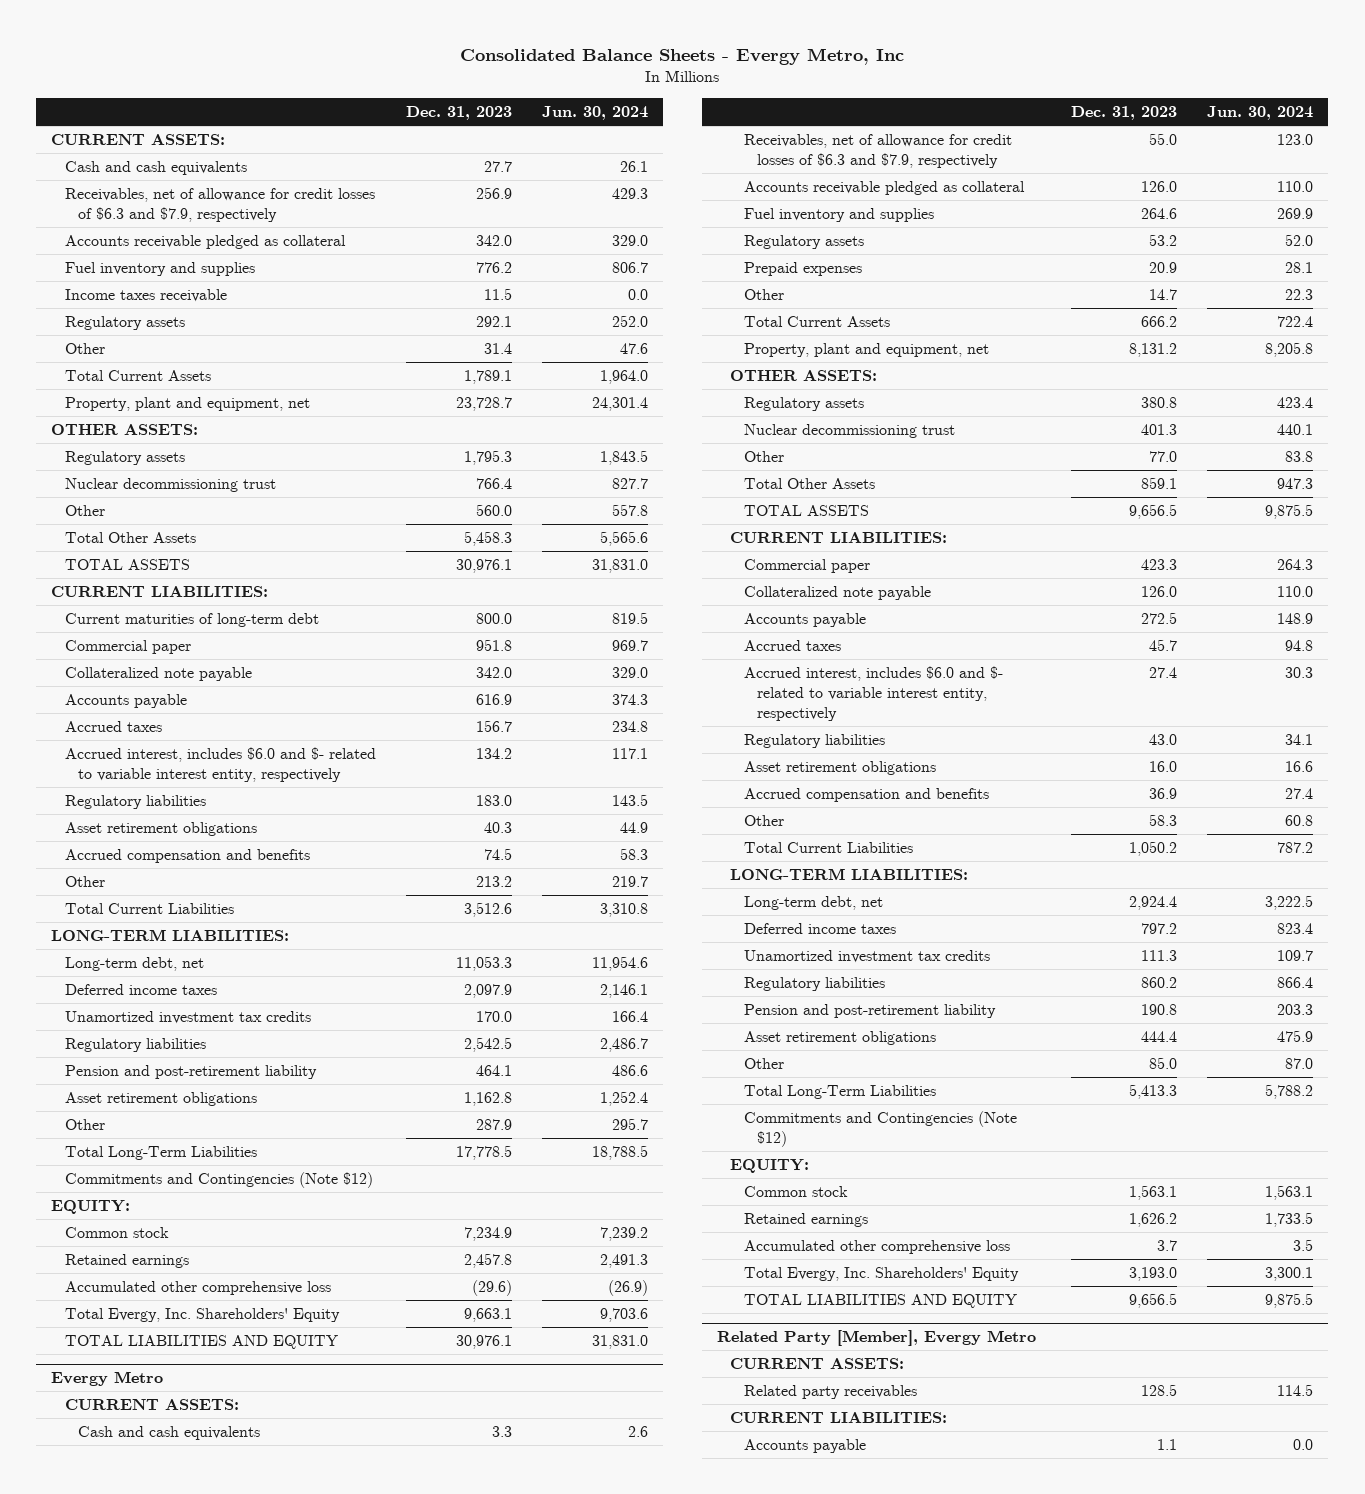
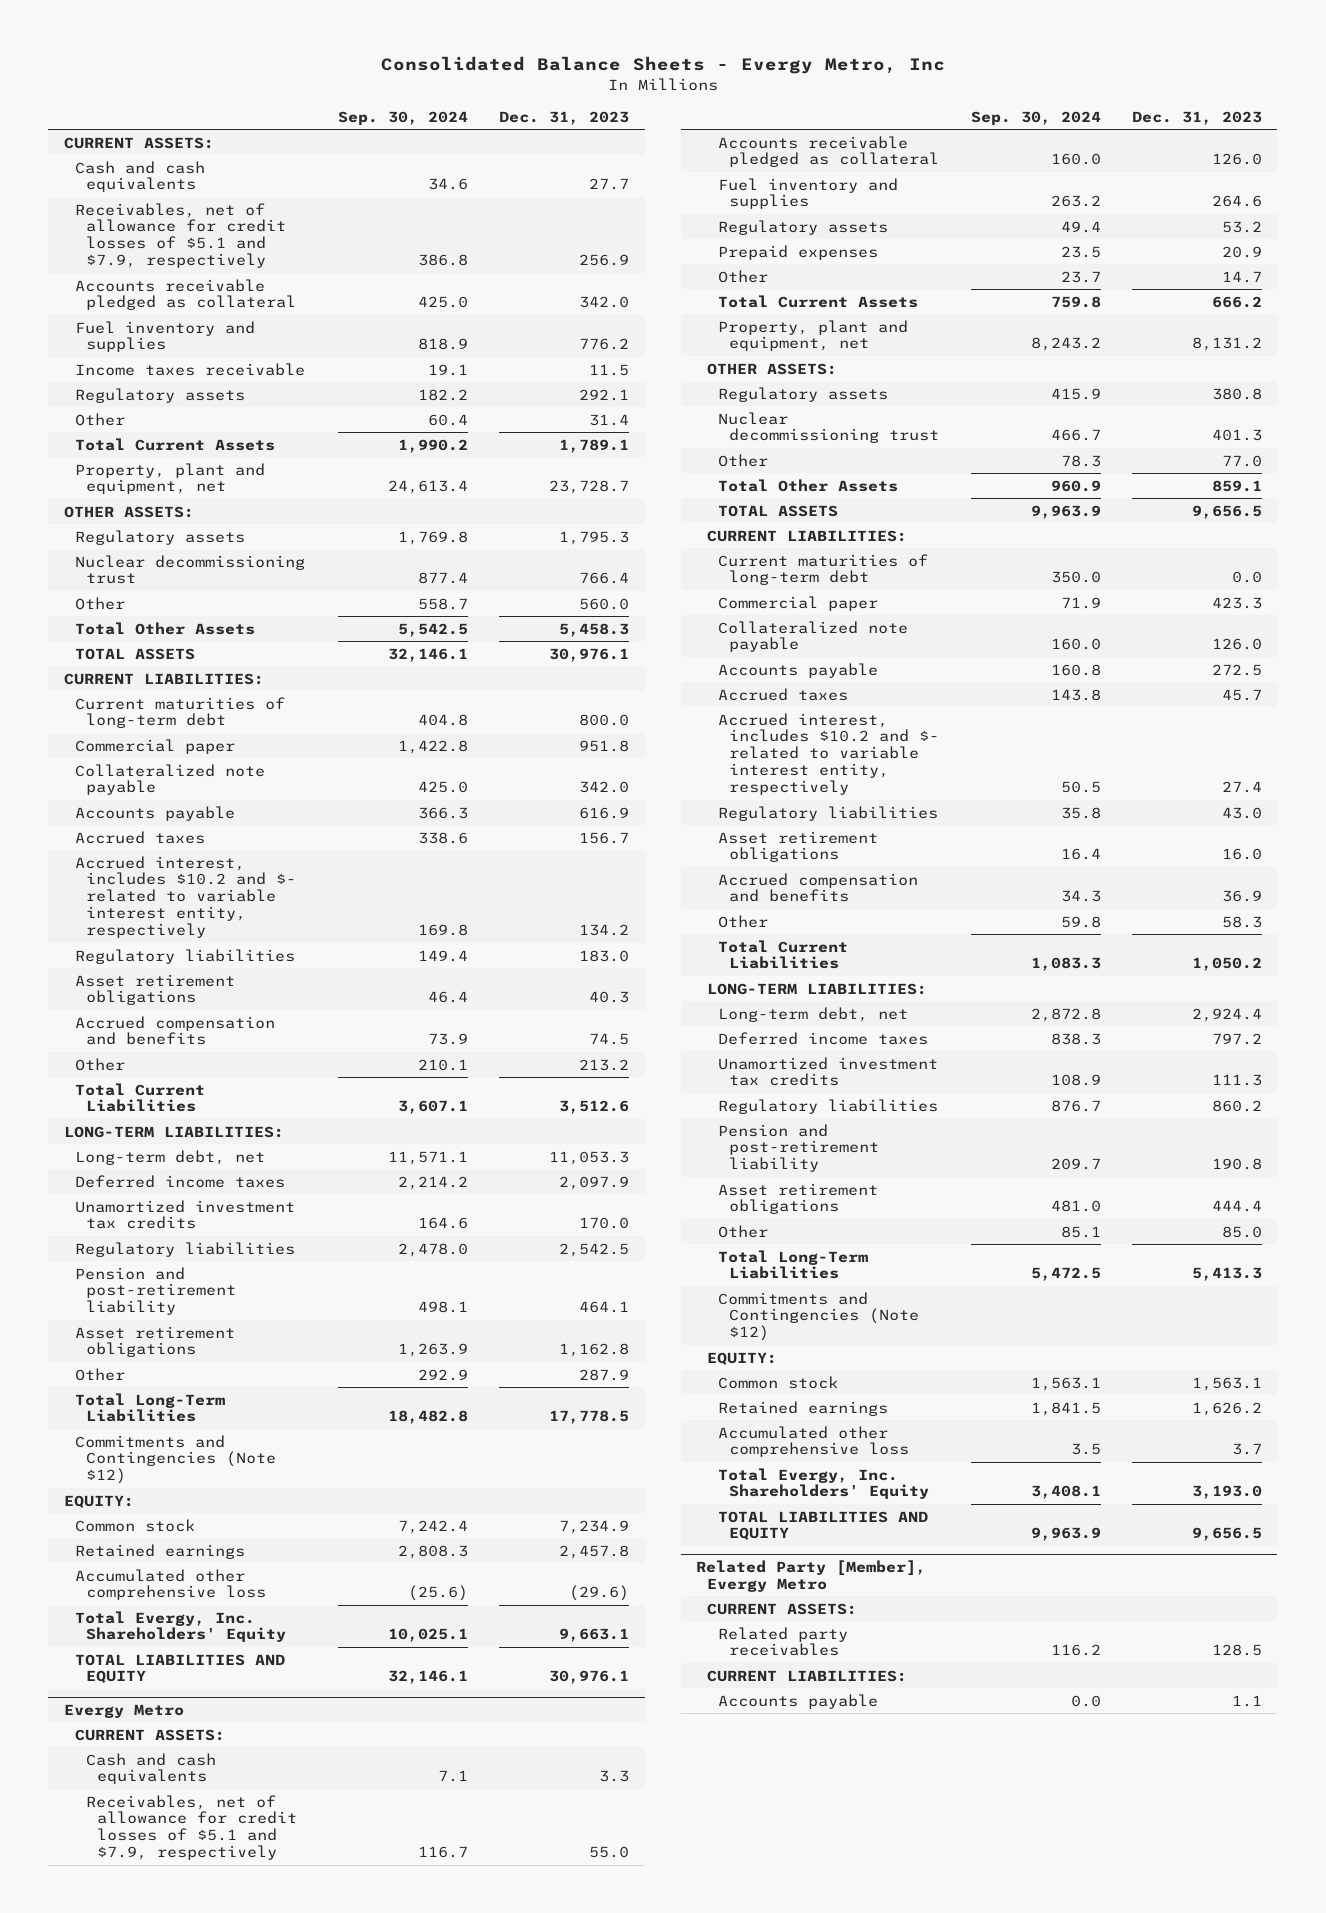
[541,106,648,121] Jun. 30, 2024 -> none
none -> [337,110,468,125] Sep. 30, 2024
[64,187,375,223] Receivables, net of allowance for credit losses of $6.3 and $7.9, respectively -> [74,202,286,269] Receivables, net of allowance for credit losses of $5.1 and $7.9, respectively
[64,746,376,783] Accrued interest, includes $6.0 and $- related to variable interest entity, respectively -> [74,855,296,939] Accrued interest, includes $10.2 and $- related to variable interest entity, respectively
[743,133,1012,169] Receivables, net of allowance for credit losses of $6.3 and $7.9, respectively -> [85,1794,297,1861] Receivables, net of allowance for credit losses of $5.1 and $7.9, respectively
none -> [718,553,929,586] Current maturities of long-term debt
[743,665,1003,722] Accrued interest, includes $6.0 and $- related to variable interest entity, respectively -> [718,712,940,796] Accrued interest, includes $10.2 and $- related to variable interest entity, respectively

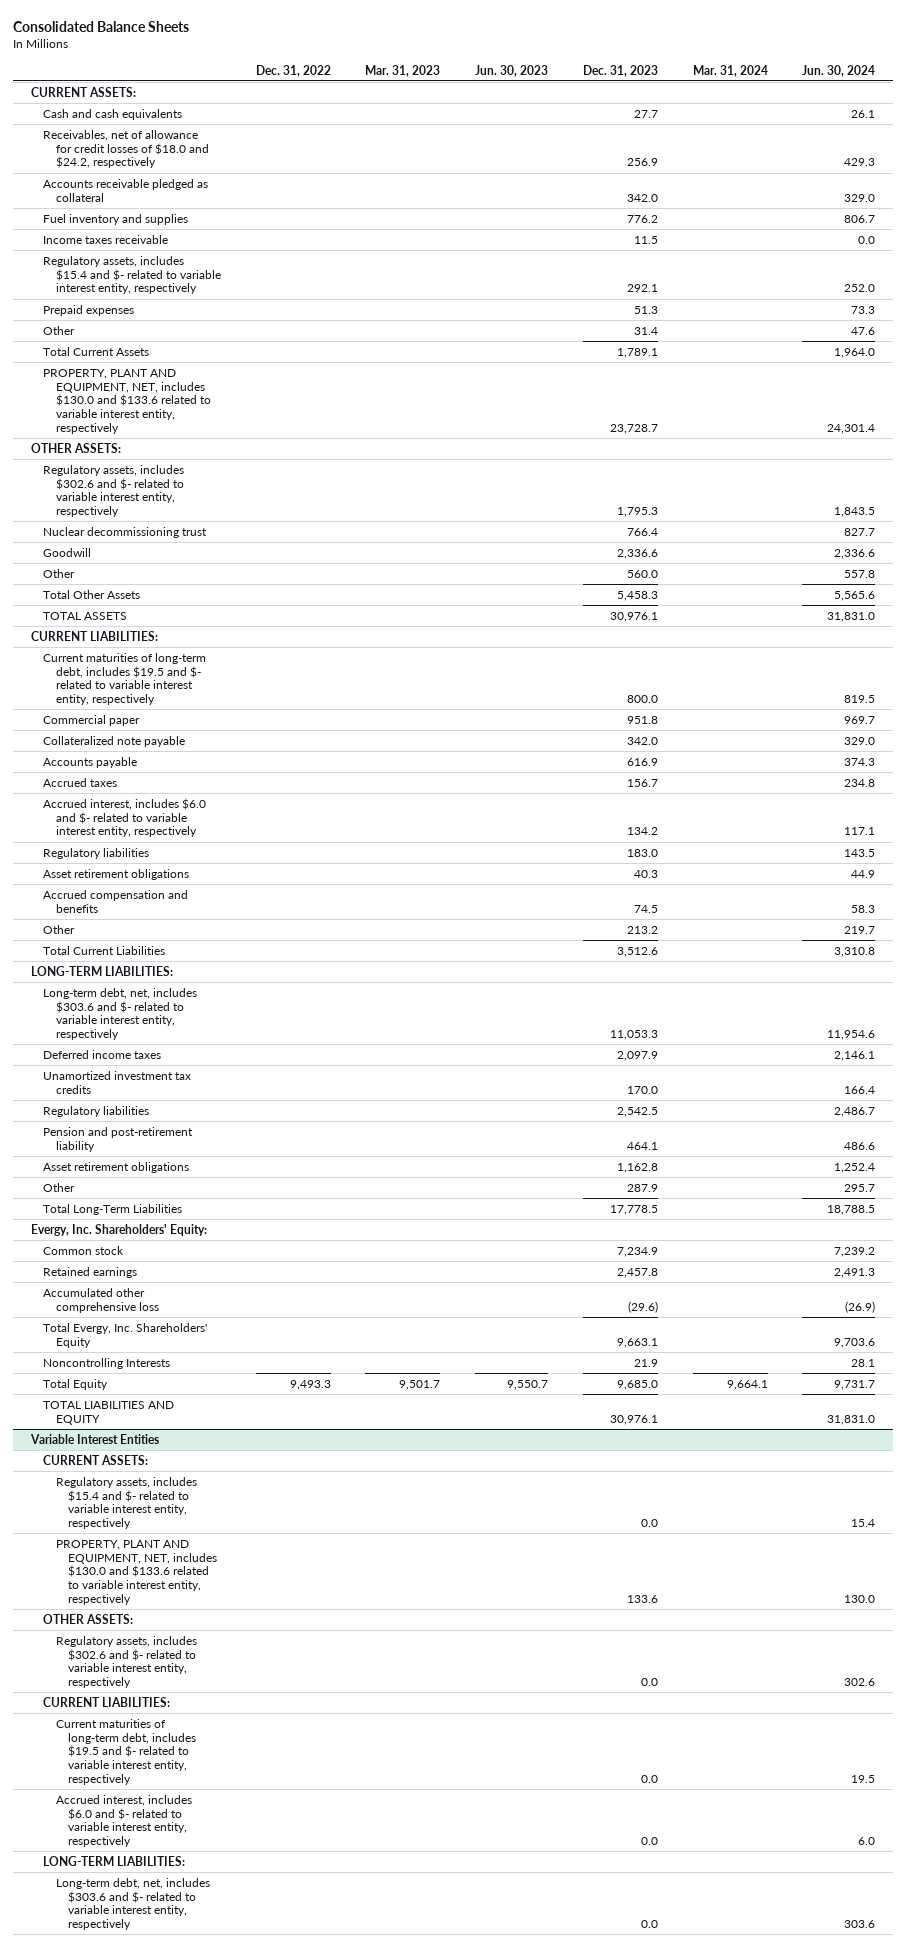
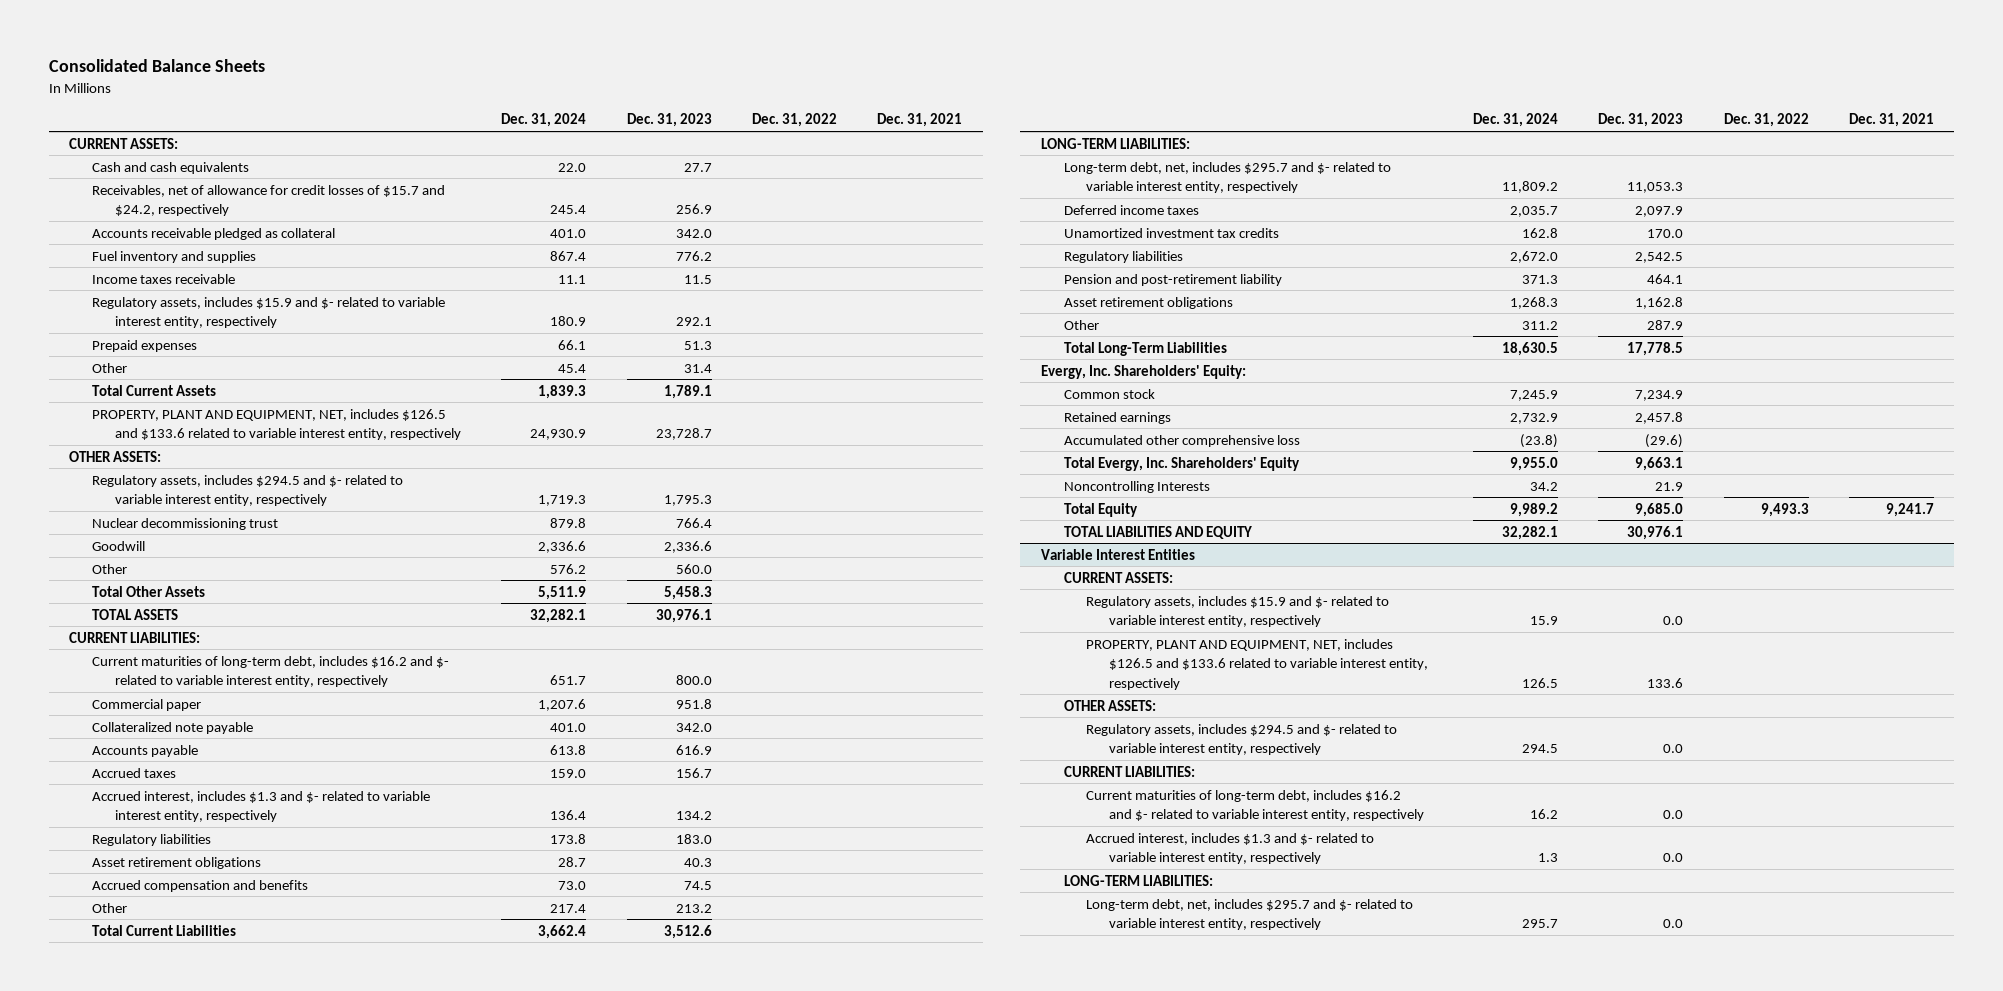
[365,64,441,77] Mar. 31, 2023 -> none
[475,64,549,77] Jun. 30, 2023 -> none
[692,64,768,77] Mar. 31, 2024 -> none
[802,64,876,77] Jun. 30, 2024 -> none
none -> [501,113,587,128] Dec. 31, 2024
none -> [877,113,963,128] Dec. 31, 2021
[43,129,209,169] Receivables, net of allowance for credit losses of $18.0 and $24.2, respectively -> [91,184,445,217] Receivables, net of allowance for credit losses of $15.7 and $24.2, respectively
[43,255,221,295] Regulatory assets, includes $15.4 and $- related to variable interest entity, respectively -> [91,296,445,329] Regulatory assets, includes $15.9 and $- related to variable interest entity, respectively
[43,368,211,434] PROPERTY, PLANT AND EQUIPMENT, NET, includes $130.0 and $133.6 related to variable interest entity, respectively -> [91,408,461,441] PROPERTY, PLANT AND EQUIPMENT, NET, includes $126.5 and $133.6 related to variable interest entity, respectively
[43,464,185,518] Regulatory assets, includes $302.6 and $- related to variable interest entity, respectively -> [91,474,403,507] Regulatory assets, includes $294.5 and $- related to variable interest entity, respectively
[43,652,207,706] Current maturities of long-term debt, includes $19.5 and $- related to variable interest entity, respectively -> [91,655,449,688] Current maturities of long-term debt, includes $16.2 and $- related to variable interest entity, respectively
[43,797,207,838] Accrued interest, includes $6.0 and $- related to variable interest entity, respectively -> [91,790,430,823] Accrued interest, includes $1.3 and $- related to variable interest entity, respectively
[43,987,198,1041] Long-term debt, net, includes $303.6 and $- related to variable interest entity, respectively -> [1063,161,1391,194] Long-term debt, net, includes $295.7 and $- related to variable interest entity, respectively
[55,1476,197,1530] Regulatory assets, includes $15.4 and $- related to variable interest entity, respectively -> [1086,595,1390,628] Regulatory assets, includes $15.9 and $- related to variable interest entity, respectively
[55,1539,218,1605] PROPERTY, PLANT AND EQUIPMENT, NET, includes $130.0 and $133.6 related to variable interest entity, respectively -> [1086,638,1429,690] PROPERTY, PLANT AND EQUIPMENT, NET, includes $126.5 and $133.6 related to variable interest entity, respectively
[55,1635,197,1689] Regulatory assets, includes $302.6 and $- related to variable interest entity, respectively -> [1086,723,1398,756] Regulatory assets, includes $294.5 and $- related to variable interest entity, respectively
[55,1718,197,1785] Current maturities of long-term debt, includes $19.5 and $- related to variable interest entity, respectively -> [1086,789,1425,822] Current maturities of long-term debt, includes $16.2 and $- related to variable interest entity, respectively
[55,1794,192,1848] Accrued interest, includes $6.0 and $- related to variable interest entity, respectively -> [1086,832,1375,865] Accrued interest, includes $1.3 and $- related to variable interest entity, respectively
[55,1877,210,1931] Long-term debt, net, includes $303.6 and $- related to variable interest entity, respectively -> [1086,898,1414,931] Long-term debt, net, includes $295.7 and $- related to variable interest entity, respectively

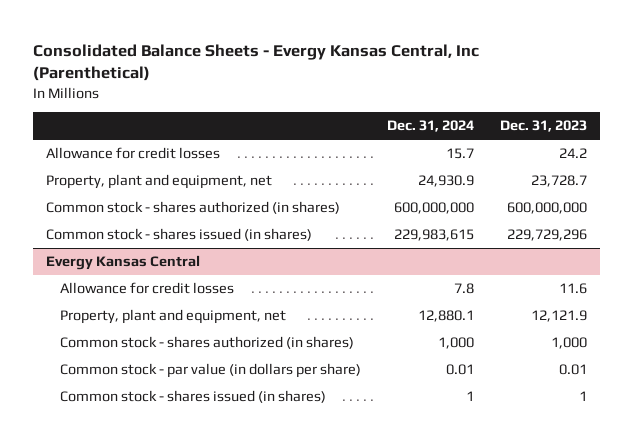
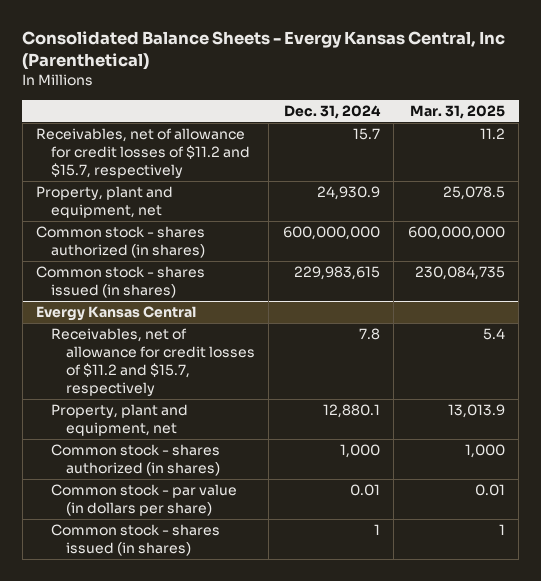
[499,120,587,133] Dec. 31, 2023 -> none
none -> [409,104,505,119] Mar. 31, 2025
[46,147,221,160] Allowance for credit losses -> [36,128,251,179] Receivables, net of allowance for credit losses of $11.2 and $15.7, respectively
[59,282,234,295] Allowance for credit losses -> [51,328,255,397] Receivables, net of allowance for credit losses of $11.2 and $15.7, respectively

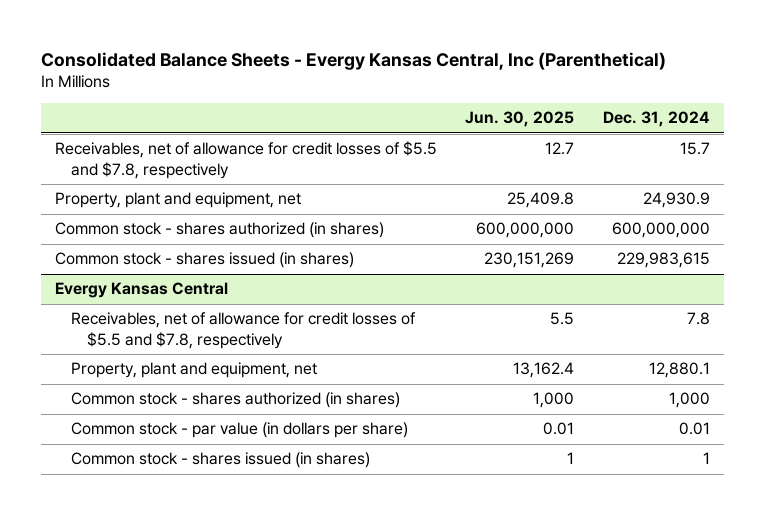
[409,104,505,119] Mar. 31, 2025 -> none
none -> [465,111,575,128] Jun. 30, 2025
[36,128,251,179] Receivables, net of allowance for credit losses of $11.2 and $15.7, respectively -> [55,141,438,179] Receivables, net of allowance for credit losses of $5.5 and $7.8, respectively
[51,328,255,397] Receivables, net of allowance for credit losses of $11.2 and $15.7, respectively -> [71,312,417,349] Receivables, net of allowance for credit losses of $5.5 and $7.8, respectively

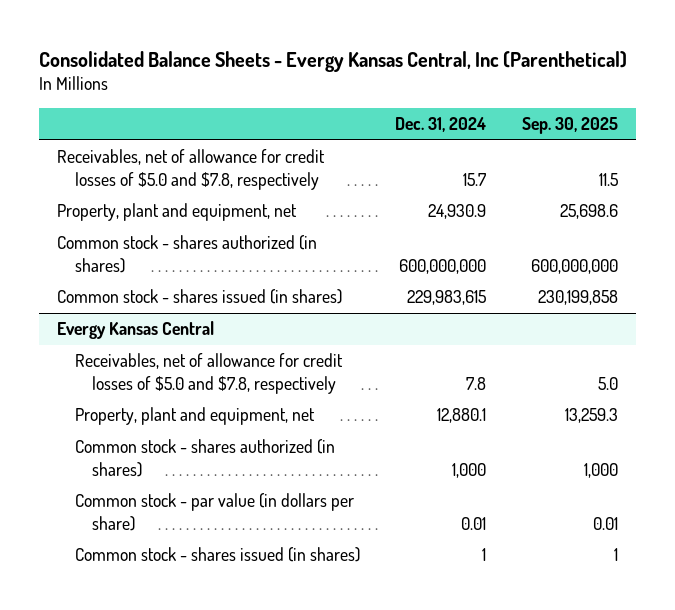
[465,111,575,128] Jun. 30, 2025 -> none
none -> [522,117,619,135] Sep. 30, 2025
[55,141,438,179] Receivables, net of allowance for credit losses of $5.5 and $7.8, respectively -> [57,149,326,190] Receivables, net of allowance for credit losses of $5.0 and $7.8, respectively
[71,312,417,349] Receivables, net of allowance for credit losses of $5.5 and $7.8, respectively -> [74,353,343,394] Receivables, net of allowance for credit losses of $5.0 and $7.8, respectively

